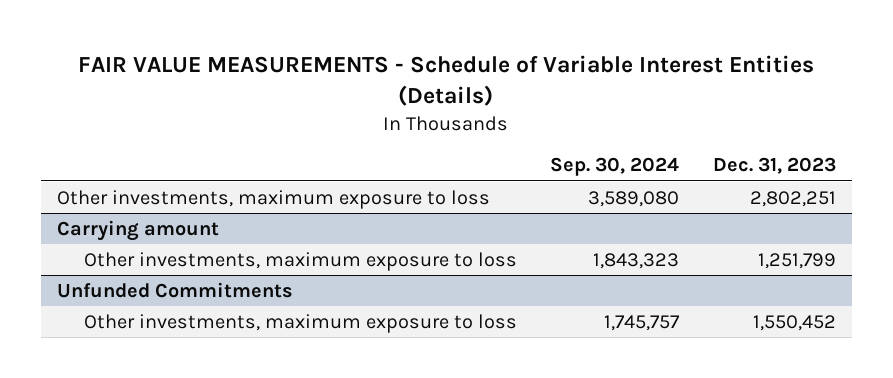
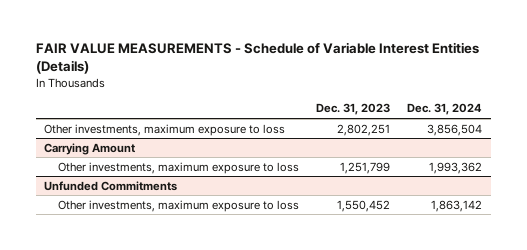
[550,157,680,177] Sep. 30, 2024 -> none
none -> [407,103,483,116] Dec. 31, 2024
[57,219,220,241] Carrying amount -> [44,142,136,155] Carrying Amount

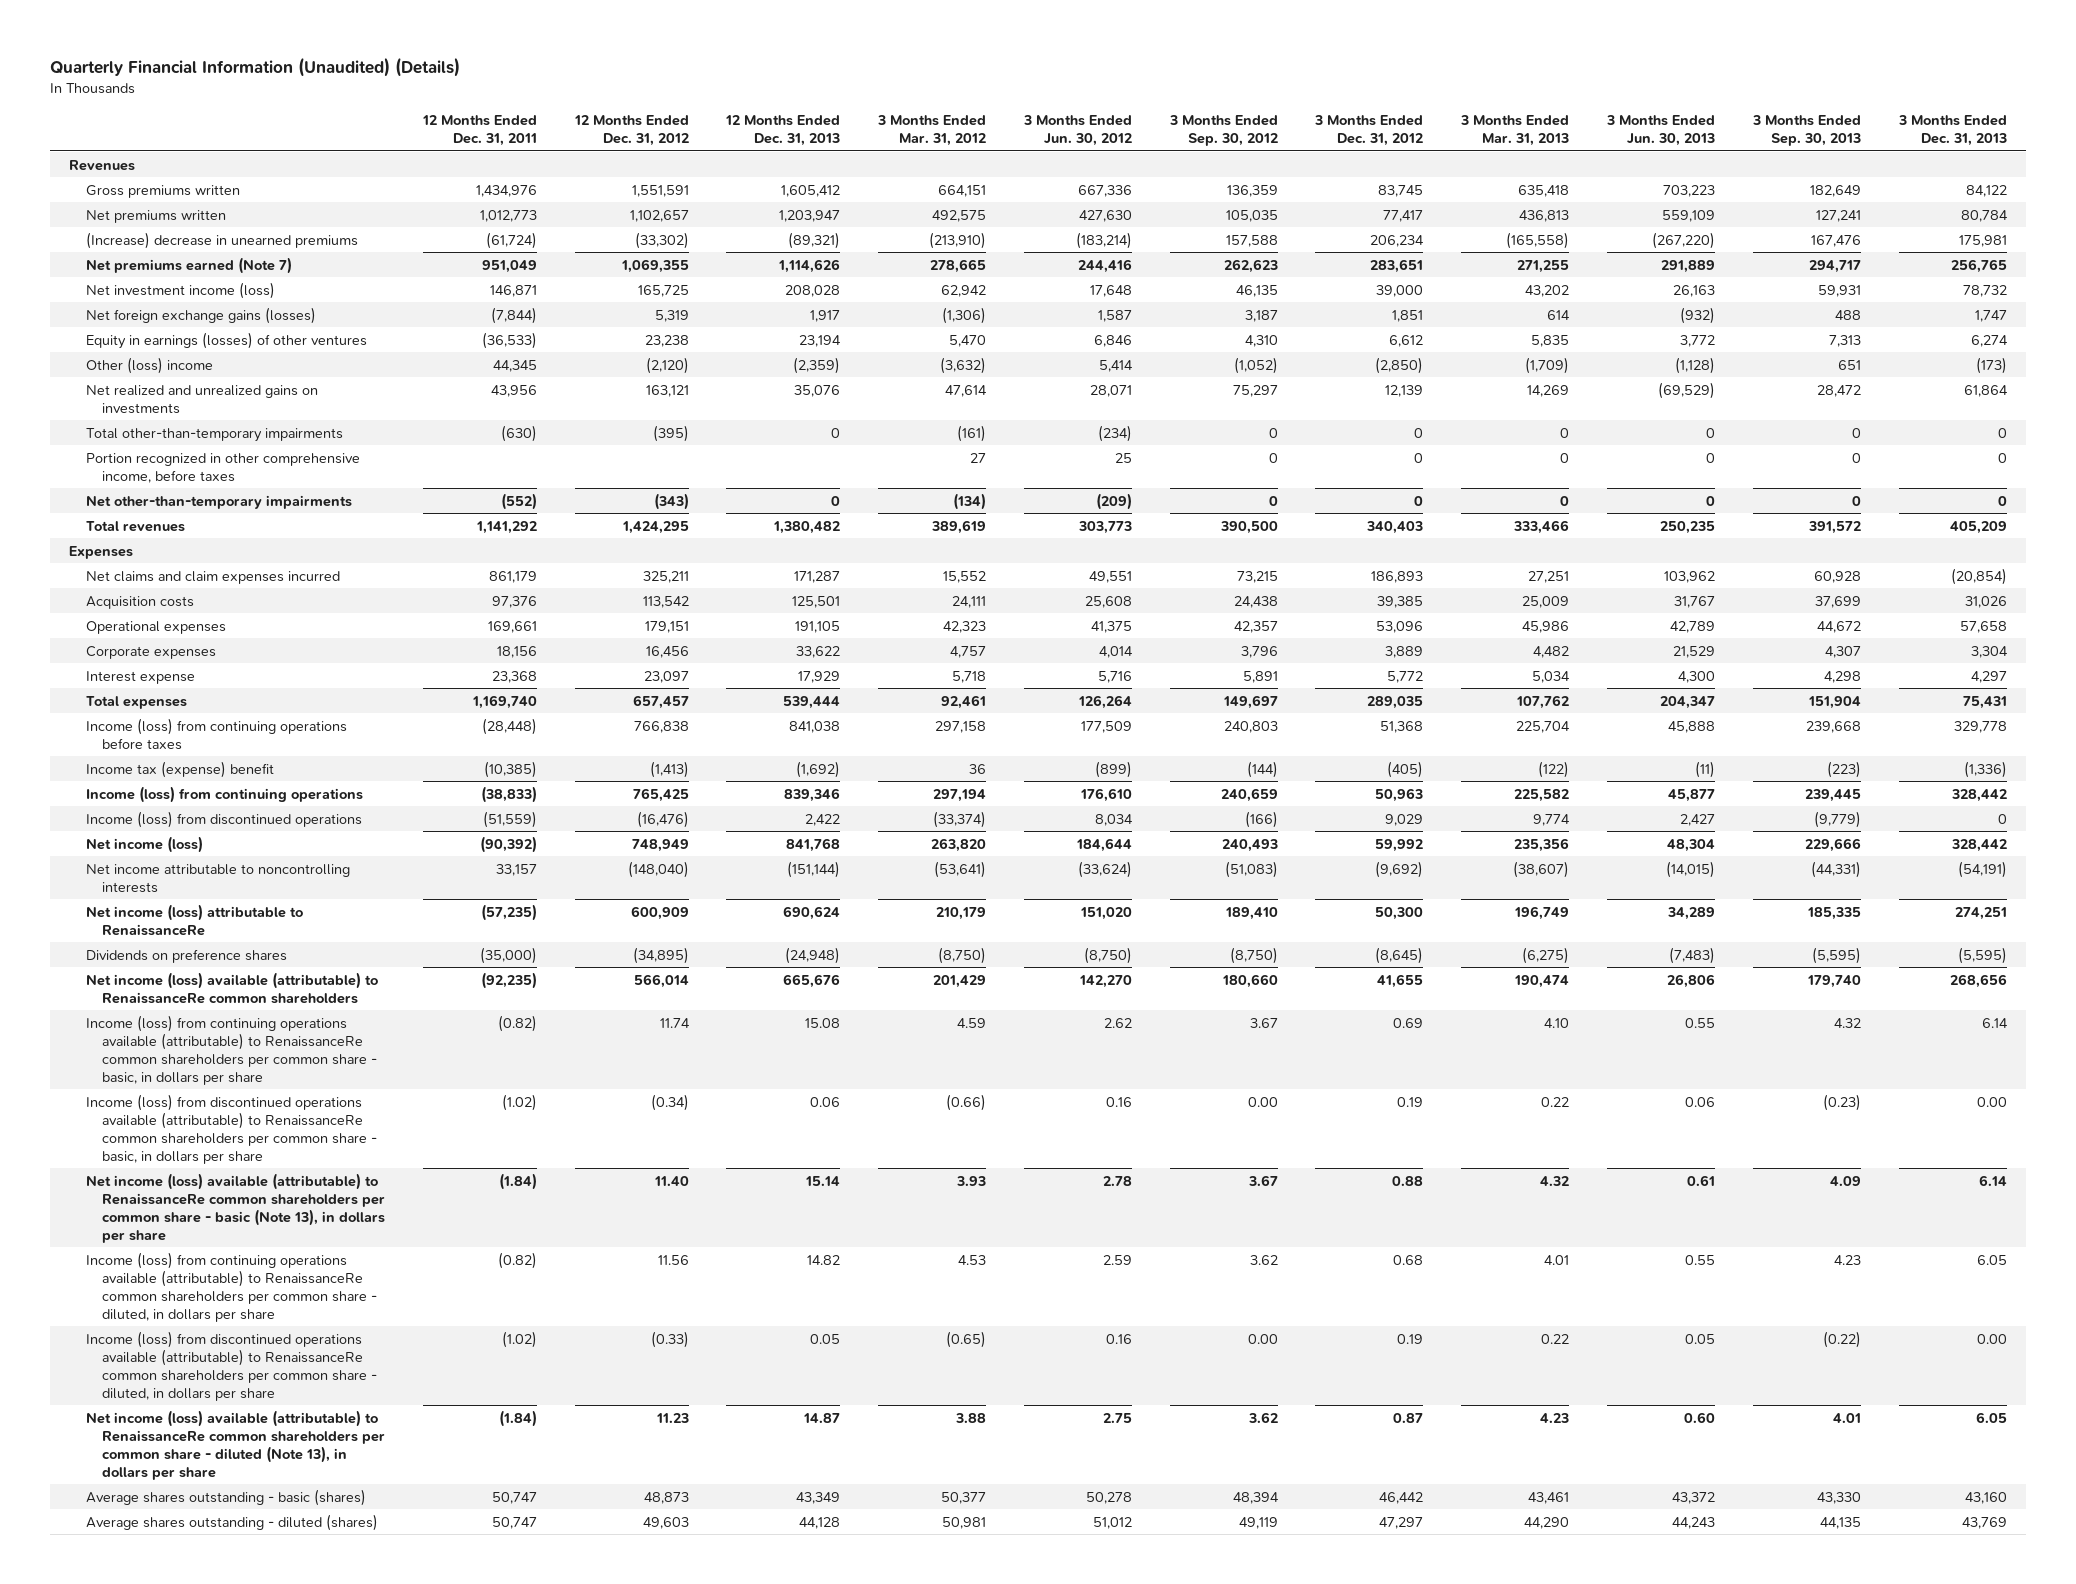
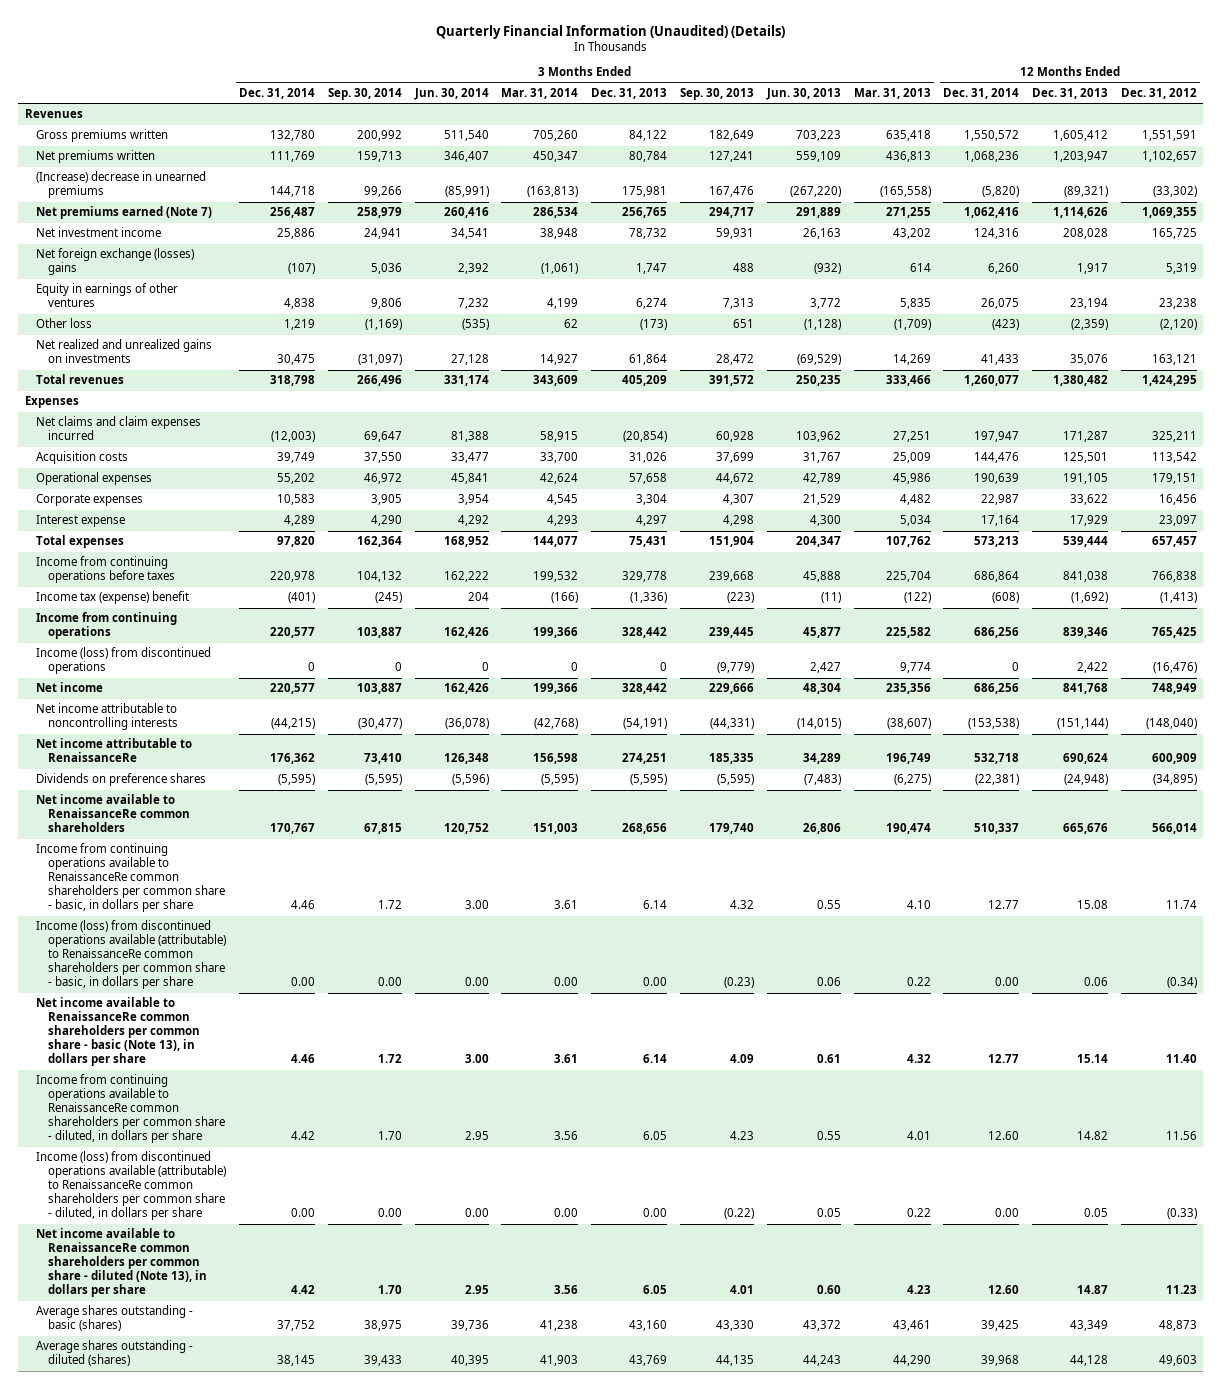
[421,114,537,146] 12 Months Ended Dec. 31, 2011 -> none
[877,114,987,146] 3 Months Ended Mar. 31, 2012 -> none
[1022,114,1132,146] 3 Months Ended Jun. 30, 2012 -> none
[1168,114,1278,146] 3 Months Ended Sep. 30, 2012 -> none
[1314,114,1424,146] 3 Months Ended Dec. 31, 2012 -> none
none -> [239,87,316,99] Dec. 31, 2014
none -> [327,87,402,100] Sep. 30, 2014
none -> [413,87,489,100] Jun. 30, 2014
none -> [501,87,579,99] Mar. 31, 2014
none -> [943,87,1020,99] Dec. 31, 2014
[85,281,275,299] Net investment income (loss) -> [36,227,162,238] Net investment income
[85,306,316,324] Net foreign exchange gains (losses) -> [36,248,195,276] Net foreign exchange (losses) gains
[85,331,367,349] Equity in earnings (losses) of other ventures -> [36,283,179,308] Equity in earnings of other ventures
[85,356,213,374] Other (loss) income -> [36,318,93,329] Other loss
[85,427,343,442] Total other-than-temporary impairments -> none
[85,452,360,483] Portion recognized in other comprehensive income, before taxes -> none
[85,494,352,509] Net other-than-temporary impairments -> none
[85,717,347,750] Income (loss) from continuing operations before taxes -> [36,556,176,584] Income from continuing operations before taxes
[85,785,363,803] Income (loss) from continuing operations -> [36,612,178,640] Income from continuing operations
[85,835,203,853] Net income (loss) -> [36,682,104,693] Net income
[85,903,303,936] Net income (loss) attributable to RenaissanceRe -> [36,738,193,763] Net income attributable to RenaissanceRe
[85,971,378,1004] Net income (loss) available (attributable) to RenaissanceRe common shareholders -> [36,794,191,833] Net income available to RenaissanceRe common shareholders
[85,1014,377,1085] Income (loss) from continuing operations available (attributable) to RenaissanceRe common shareholders per common share - basic, in dollars per share -> [36,843,226,913] Income from continuing operations available to RenaissanceRe common shareholders per common share - basic, in dollars per share
[85,1172,385,1243] Net income (loss) available (attributable) to RenaissanceRe common shareholders per common share - basic (Note 13), in dollars per share -> [36,997,201,1067] Net income available to RenaissanceRe common shareholders per common share - basic (Note 13), in dollars per share
[85,1251,377,1322] Income (loss) from continuing operations available (attributable) to RenaissanceRe common shareholders per common share - diluted, in dollars per share -> [36,1074,226,1144] Income from continuing operations available to RenaissanceRe common shareholders per common share - diluted, in dollars per share
[85,1409,385,1480] Net income (loss) available (attributable) to RenaissanceRe common shareholders per common share - diluted (Note 13), in dollars per share -> [36,1228,208,1298] Net income available to RenaissanceRe common shareholders per common share - diluted (Note 13), in dollars per share

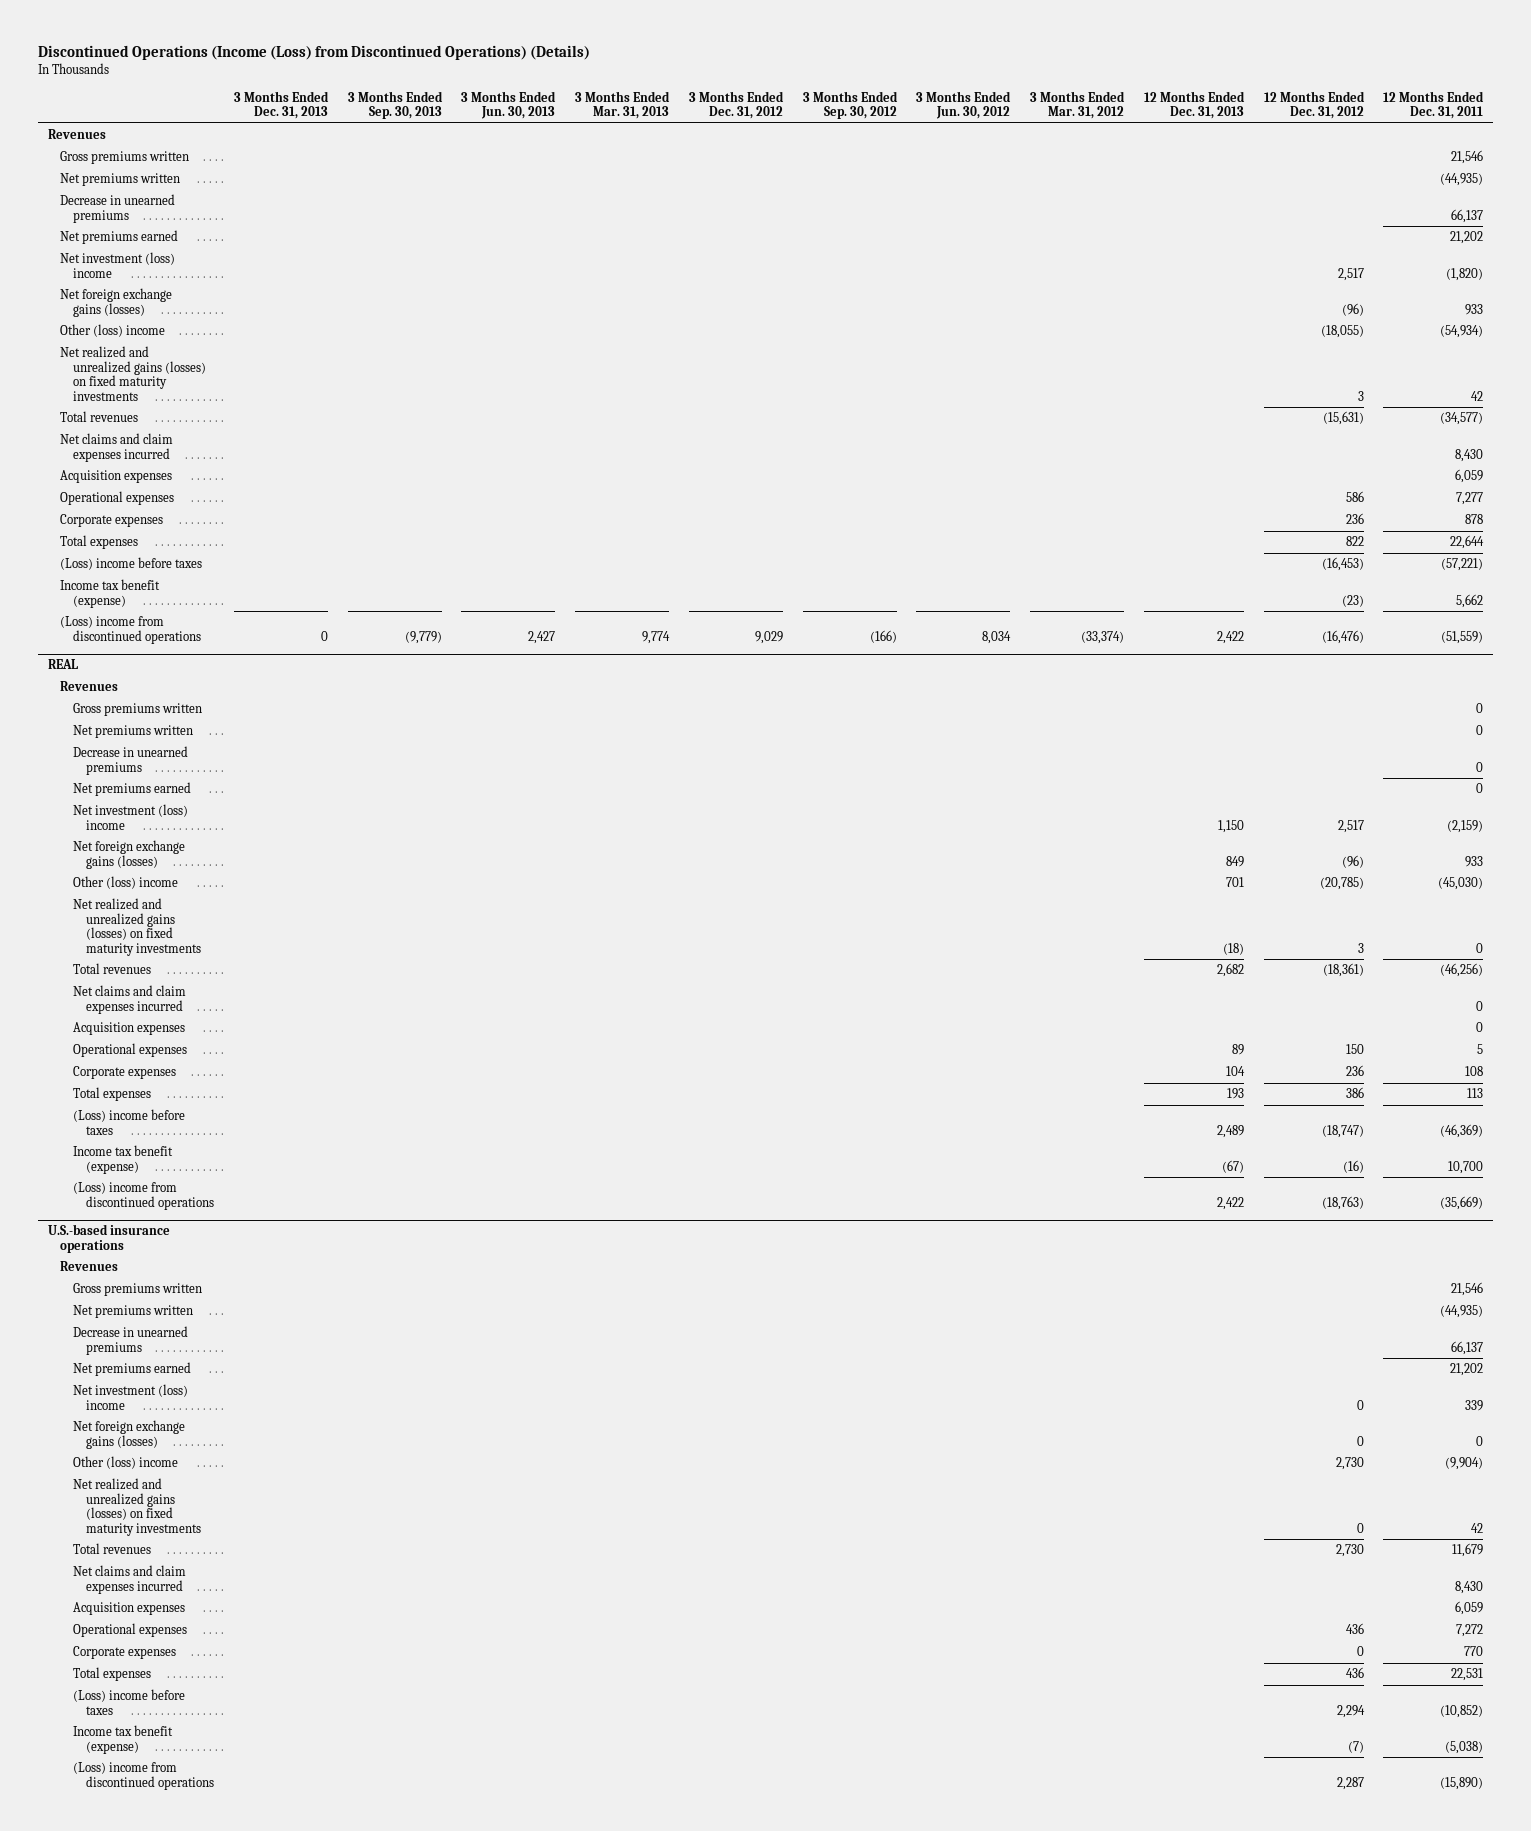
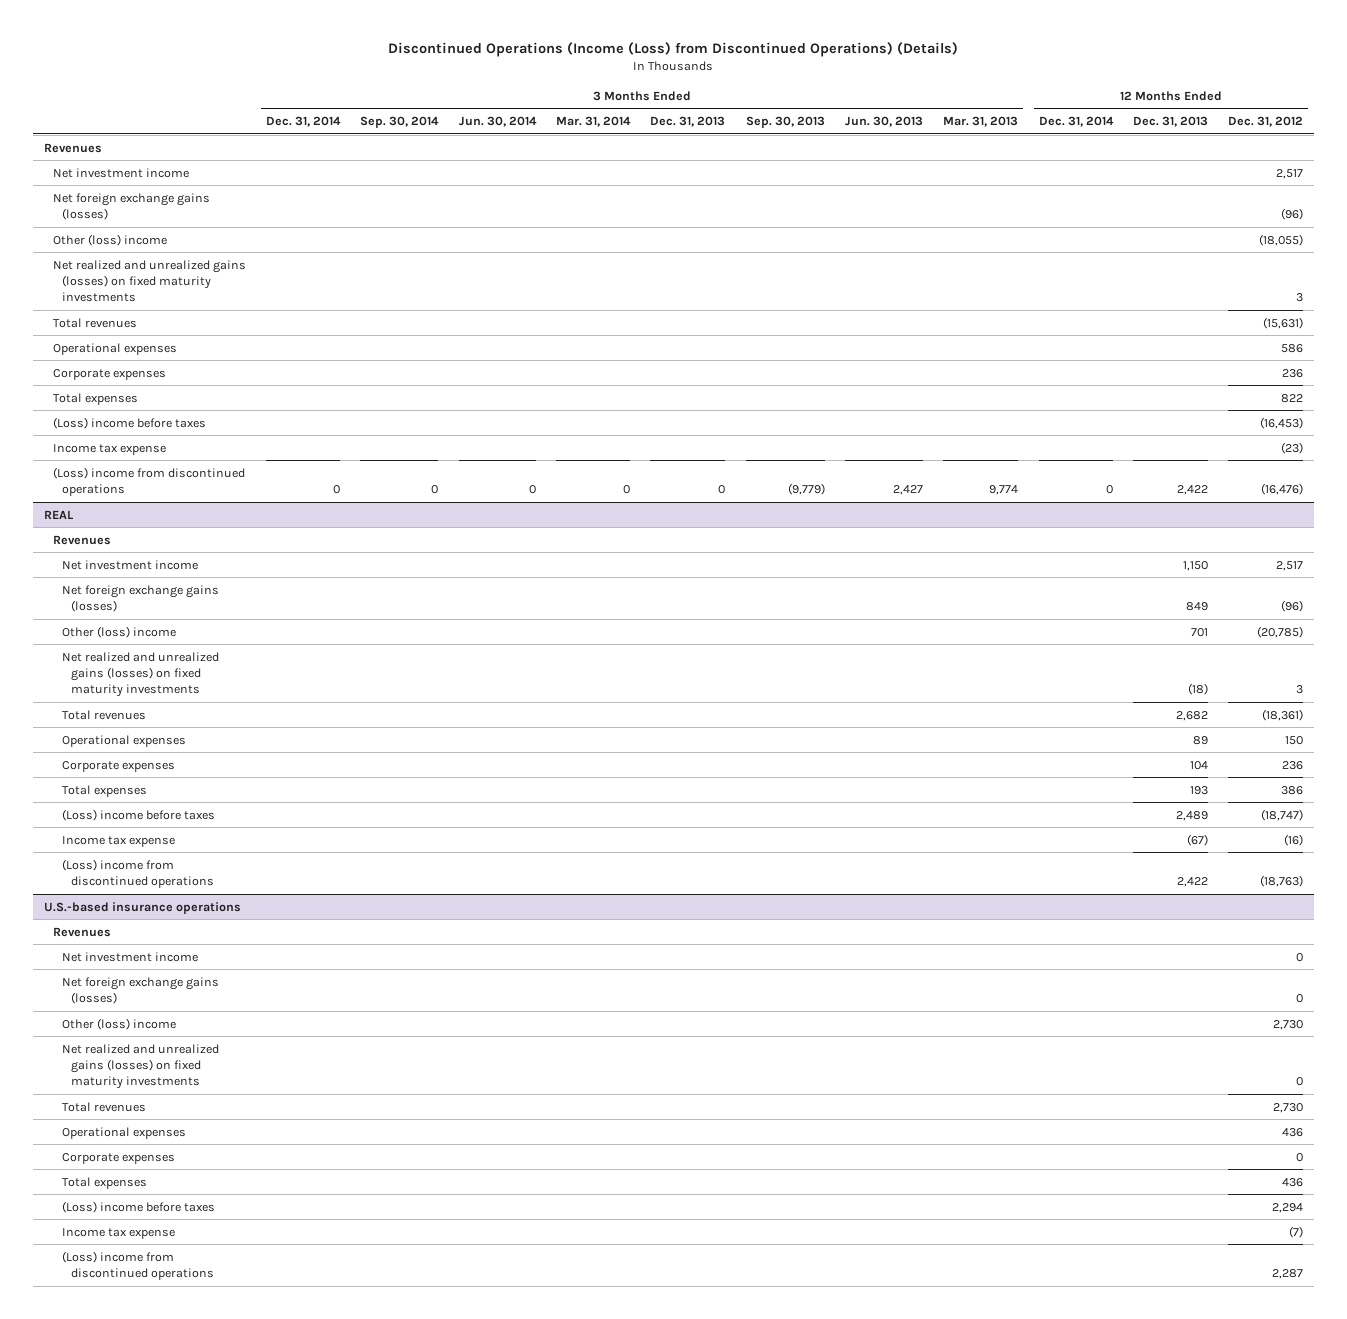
[688,90,784,120] 3 Months Ended Dec. 31, 2012 -> none
[802,90,898,120] 3 Months Ended Sep. 30, 2012 -> none
[916,90,1012,120] 3 Months Ended Jun. 30, 2012 -> none
[1030,90,1126,120] 3 Months Ended Mar. 31, 2012 -> none
[1383,90,1485,120] 12 Months Ended Dec. 31, 2011 -> none
none -> [265,115,341,127] Dec. 31, 2014
none -> [360,115,440,128] Sep. 30, 2014
none -> [458,115,537,127] Jun. 30, 2014
none -> [555,115,631,127] Mar. 31, 2014
none -> [1038,115,1114,127] Dec. 31, 2014
[60,151,190,165] Gross premiums written -> none
[60,173,181,187] Net premiums written -> none
[60,194,176,223] Decrease in unearned premiums -> none
[60,230,179,245] Net premiums earned -> none
[60,252,176,278] Net investment (loss) income -> [52,167,189,178] Net investment income
[60,433,174,462] Net claims and claim expenses incurred -> none
[60,470,173,484] Acquisition expenses -> none
[60,579,161,608] Income tax benefit (expense) -> [52,443,166,455] Income tax expense
[73,703,203,717] Gross premiums written -> none
[73,725,194,739] Net premiums written -> none
[73,746,189,775] Decrease in unearned premiums -> none
[73,782,192,797] Net premiums earned -> none
[73,804,189,830] Net investment (loss) income -> [61,559,198,570] Net investment income
[73,985,187,1014] Net claims and claim expenses incurred -> none
[73,1022,186,1036] Acquisition expenses -> none
[73,1145,174,1174] Income tax benefit (expense) -> [61,835,175,847] Income tax expense
[73,1283,203,1297] Gross premiums written -> none
[73,1305,194,1319] Net premiums written -> none
[73,1326,189,1355] Decrease in unearned premiums -> none
[73,1362,192,1377] Net premiums earned -> none
[73,1384,189,1410] Net investment (loss) income -> [61,951,198,962] Net investment income
[73,1565,187,1594] Net claims and claim expenses incurred -> none
[73,1602,186,1616] Acquisition expenses -> none
[73,1725,174,1754] Income tax benefit (expense) -> [61,1227,175,1239] Income tax expense

